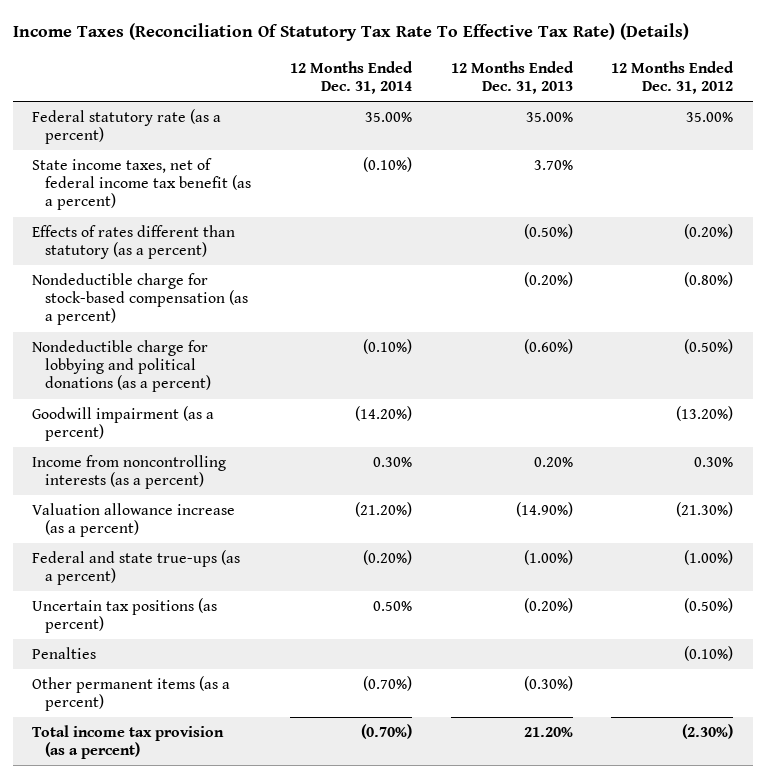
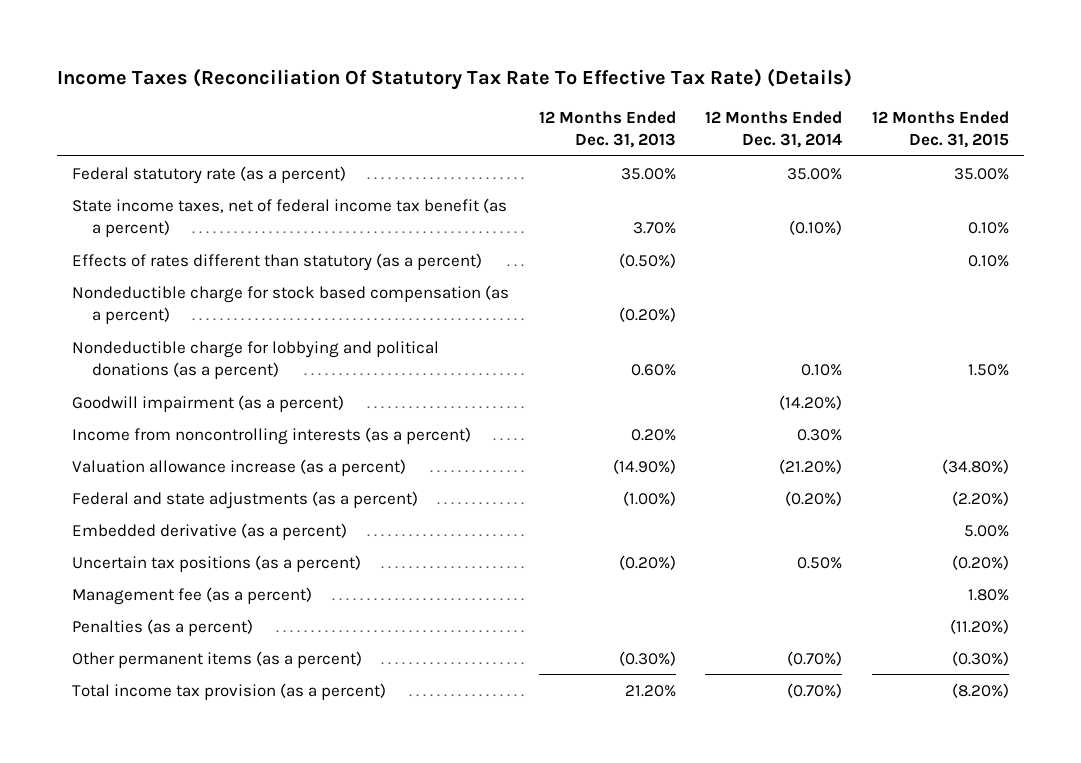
[611,60,735,95] 12 Months Ended Dec. 31, 2012 -> none
none -> [871,110,1009,149] 12 Months Ended Dec. 31, 2015
[32,272,248,326] Nondeductible charge for stock-based compensation (as a percent) -> [72,284,510,324] Nondeductible charge for stock based compensation (as a percent)
[362,338,412,354] (0.10%) -> [801,363,843,376] 0.10%
[523,338,573,354] (0.60%) -> [630,363,676,376] 0.60%
[32,646,97,659] Penalties -> none
[32,549,241,586] Federal and state true-ups (as a percent) -> [72,490,419,509] Federal and state adjustments (as a percent)
none -> [72,522,348,540] Embedded derivative (as a percent)
[32,597,218,634] Uncertain tax positions (as percent) -> [72,554,362,572] Uncertain tax positions (as a percent)
none -> [72,586,313,605] Management fee (as a percent)
none -> [72,618,254,636] Penalties (as a percent)

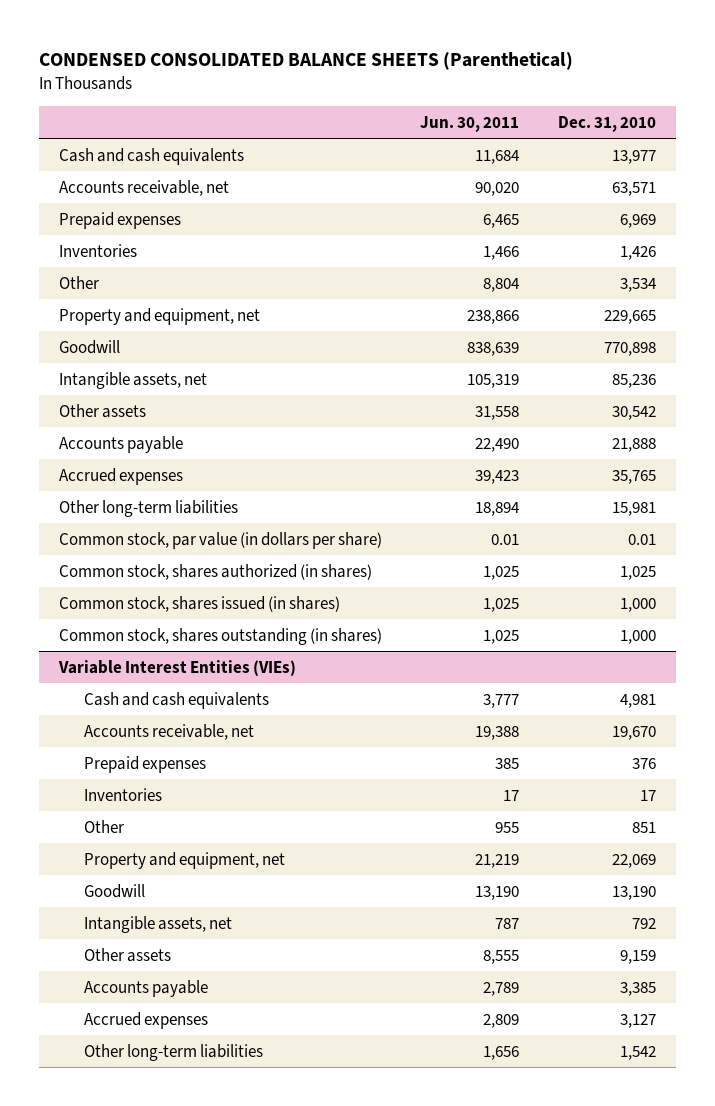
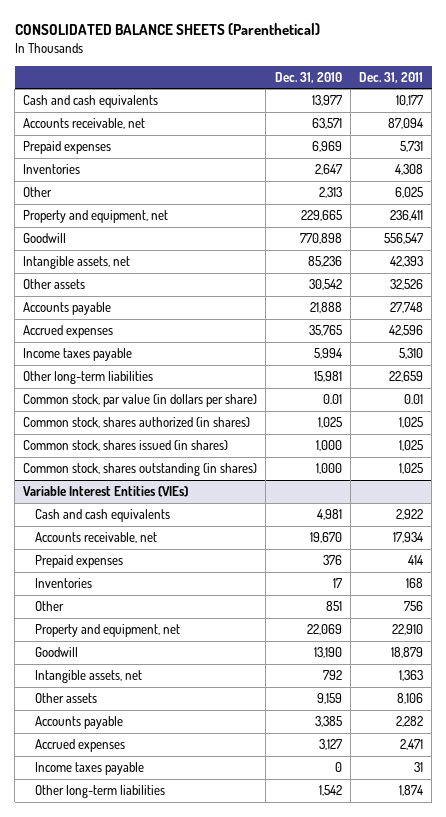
[39,51,574,70] CONDENSED CONSOLIDATED BALANCE SHEETS (Parenthetical) -> [14,22,320,35] CONSOLIDATED BALANCE SHEETS (Parenthetical)
[420,115,520,132] Jun. 30, 2011 -> none
none -> [358,71,423,83] Dec. 31, 2011
[620,245,657,260] 1,426 -> [314,164,342,176] 2,647
[620,277,657,292] 3,534 -> [318,187,342,199] 2,313
none -> [23,348,133,362] Income taxes payable
none -> [35,762,145,776] Income taxes payable

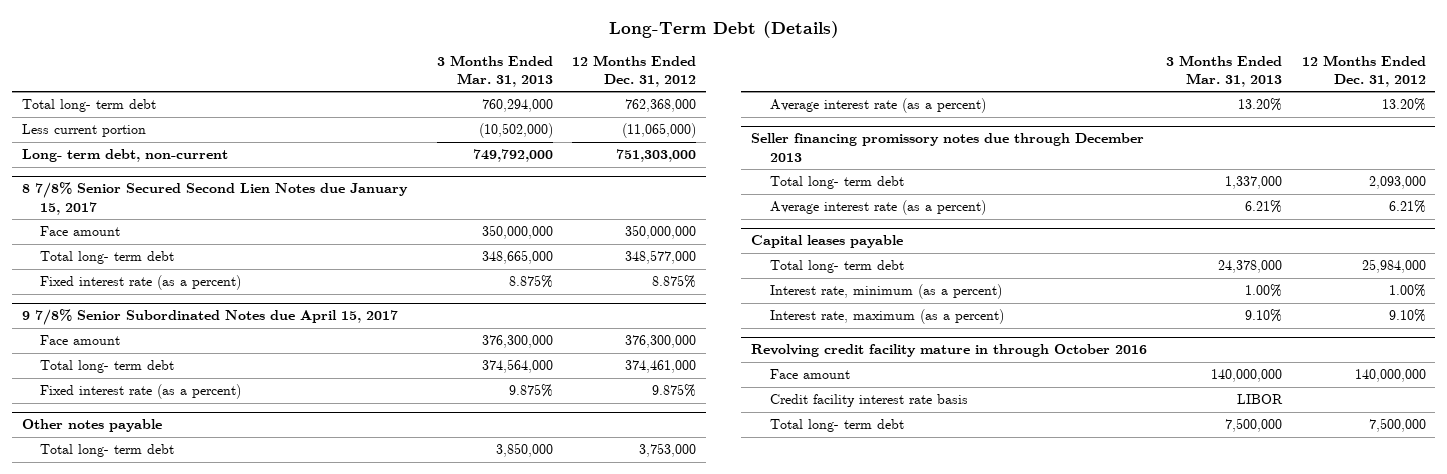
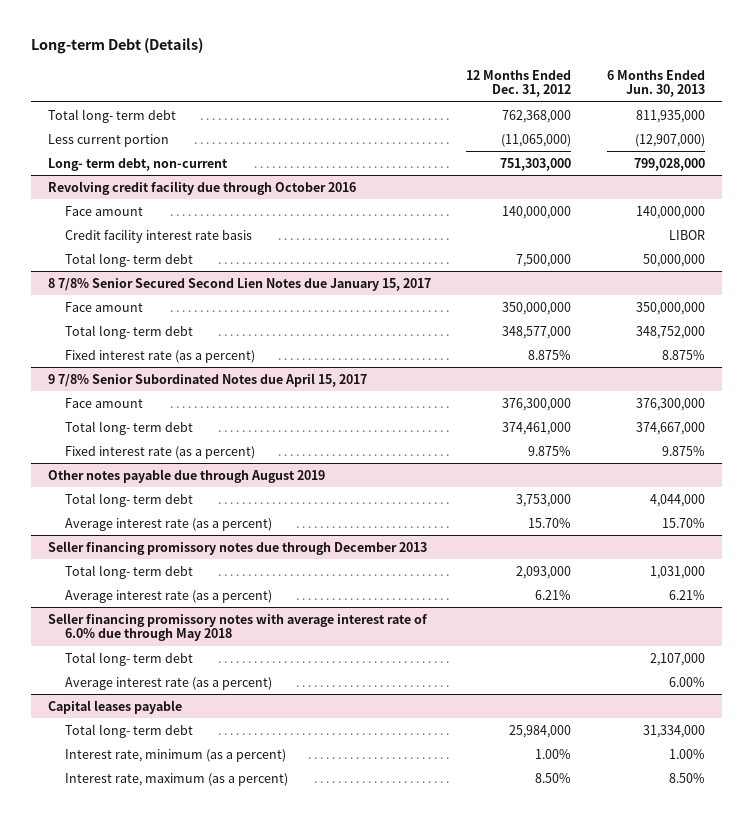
[608,21,839,39] Long-Term Debt (Details) -> [30,38,203,55] Long-term Debt (Details)
[436,54,553,87] 3 Months Ended Mar. 31, 2013 -> none
none -> [606,69,705,98] 6 Months Ended Jun. 30, 2013
none -> [48,180,357,195] Revolving credit facility due through October 2016
none -> [65,205,144,216] Face amount
none -> [65,228,253,243] Credit facility interest rate basis
none -> [65,252,194,267] Total long- term debt
[21,419,162,433] Other notes payable -> none
none -> [48,468,326,483] Other notes payable due through August 2019
[1381,98,1426,112] 13.20% -> [528,517,572,528] 15.70%
none -> [48,612,429,642] Seller financing promissory notes with average interest rate of 6.0% due through May 2018
none -> [65,651,194,666] Total long- term debt
none -> [65,676,273,690] Average interest rate (as a percent)
[751,344,1148,358] Revolving credit facility mature in through October 2016 -> none
[769,369,850,380] Face amount -> none
[769,394,968,408] Credit facility interest rate basis -> none
[769,419,904,433] Total long- term debt -> none
[1388,309,1426,323] 9.10% -> [535,772,572,783] 8.50%

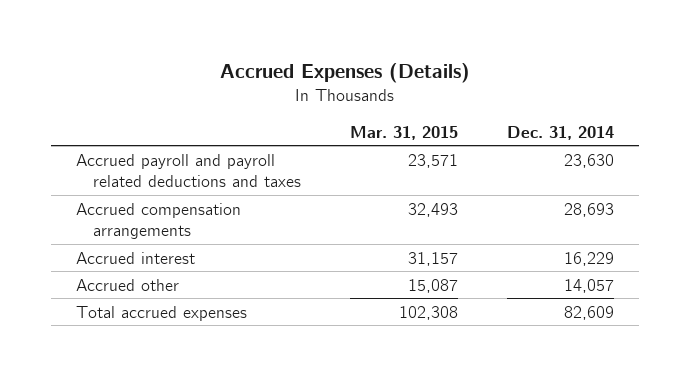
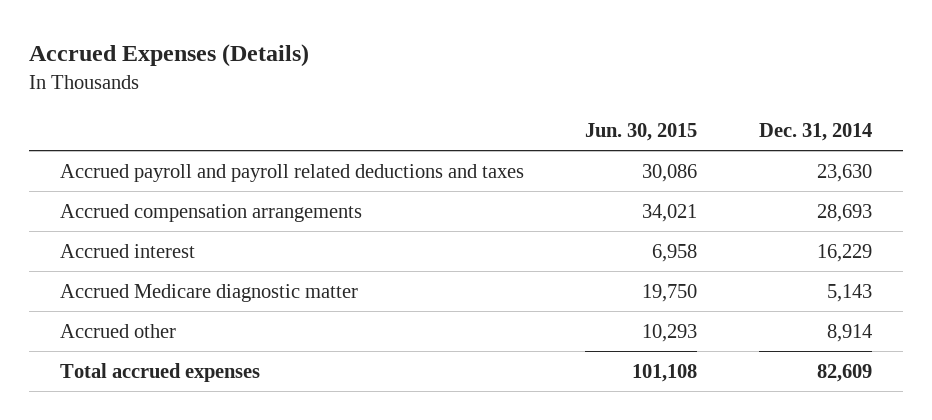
[349,125,458,140] Mar. 31, 2015 -> none
none -> [585,122,698,141] Jun. 30, 2015
none -> [59,283,358,302] Accrued Medicare diagnostic matter
[564,278,615,293] 14,057 -> [827,323,873,342] 8,914

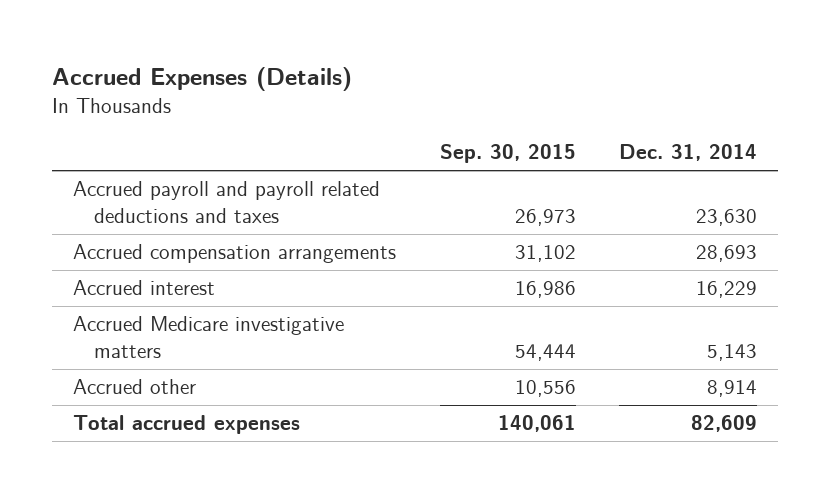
[585,122,698,141] Jun. 30, 2015 -> none
none -> [439,144,576,164] Sep. 30, 2015
[59,283,358,302] Accrued Medicare diagnostic matter -> [73,316,345,359] Accrued Medicare investigative matters

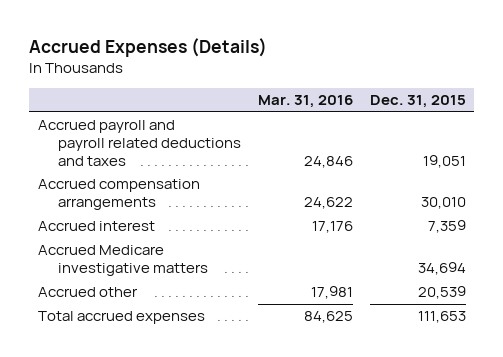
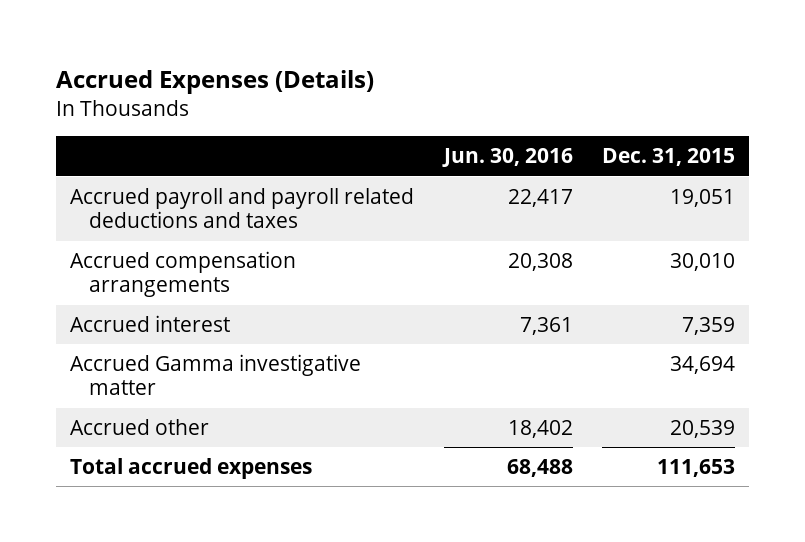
[257,95,353,109] Mar. 31, 2016 -> none
none -> [441,148,573,168] Jun. 30, 2016
[37,245,208,277] Accrued Medicare investigative matters -> [70,353,362,396] Accrued Gamma investigative matter

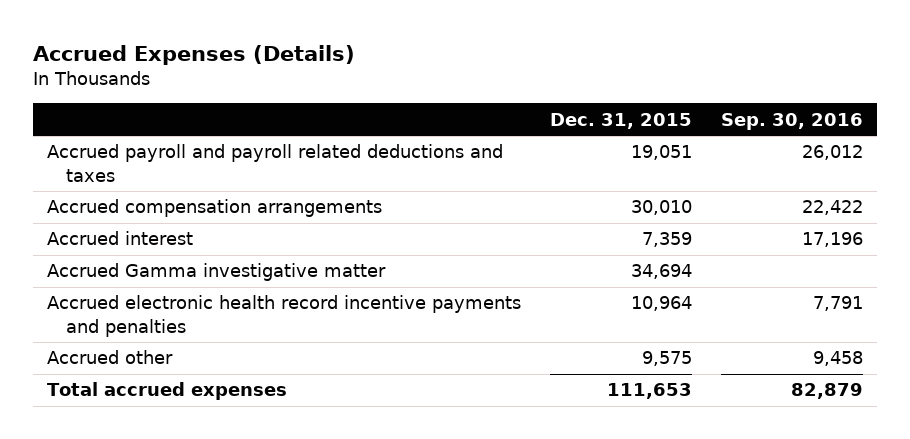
[441,148,573,168] Jun. 30, 2016 -> none
none -> [720,112,863,130] Sep. 30, 2016
none -> [47,295,522,337] Accrued electronic health record incentive payments and penalties
[669,419,735,438] 20,539 -> [641,351,692,367] 9,575

